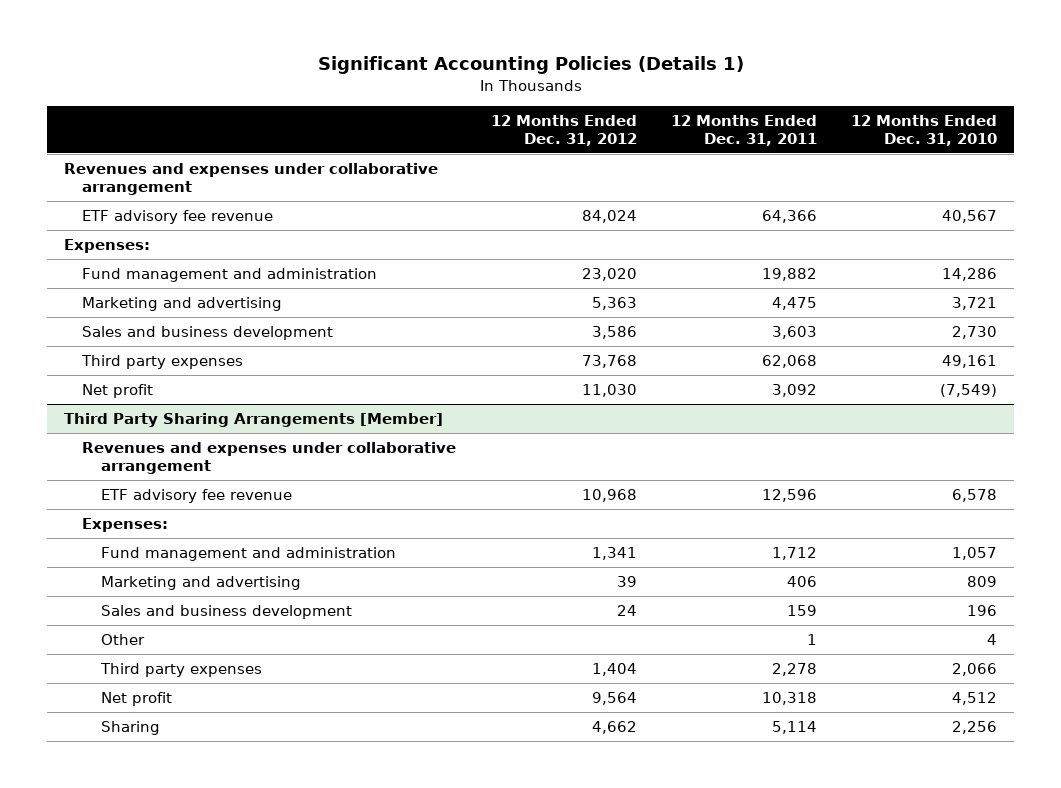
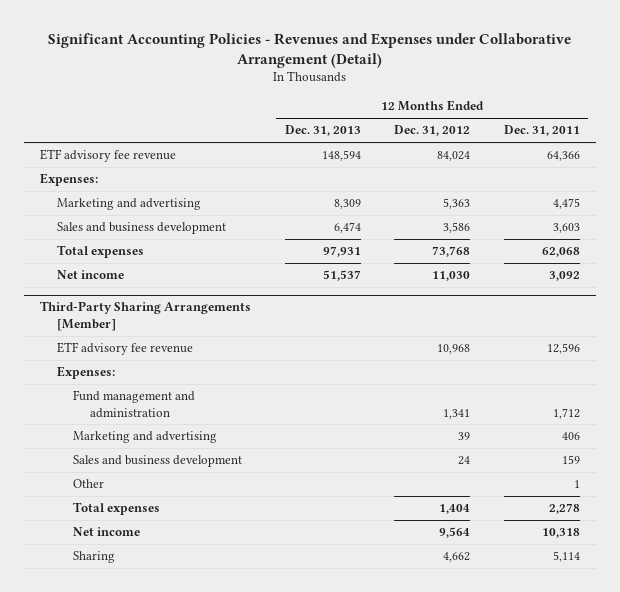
[317,56,744,75] Significant Accounting Policies (Details 1) -> [48,32,572,68] Significant Accounting Policies - Revenues and Expenses under Collaborative Arrangement (Detail)
[851,114,998,146] 12 Months Ended Dec. 31, 2010 -> none
none -> [284,125,361,137] Dec. 31, 2013
[64,162,439,195] Revenues and expenses under collaborative arrangement -> none
[82,267,378,282] Fund management and administration -> none
[82,441,457,474] Revenues and expenses under collaborative arrangement -> none
[81,354,244,369] Third party expenses -> [56,245,144,259] Total expenses
[82,383,154,398] Net profit -> [56,270,124,280] Net income
[64,412,444,427] Third Party Sharing Arrangements [Member] -> [40,301,252,331] Third-Party Sharing Arrangements [Member]
[99,662,262,677] Third party expenses -> [73,502,161,516] Total expenses
[100,691,172,706] Net profit -> [73,527,141,537] Net income

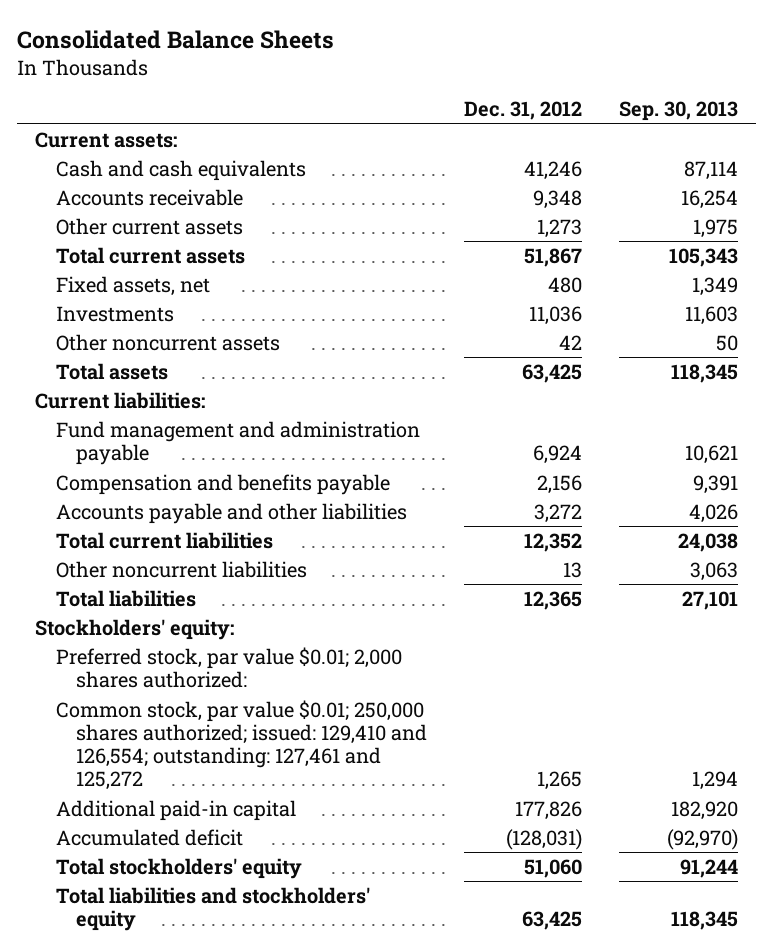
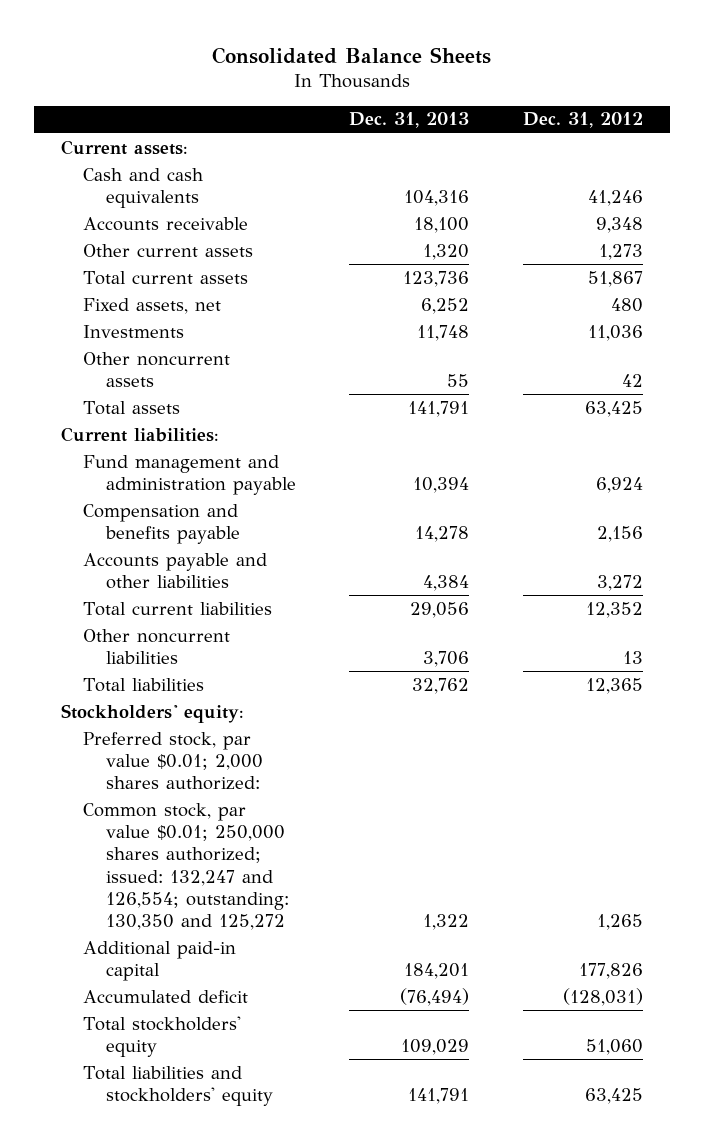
[618,101,738,122] Sep. 30, 2013 -> none
none -> [349,112,470,129] Dec. 31, 2013
[55,699,428,791] Common stock, par value $0.01; 250,000 shares authorized; issued: 129,410 and 126,554; outstanding: 127,461 and 125,272 -> [83,802,289,931] Common stock, par value $0.01; 250,000 shares authorized; issued: 132,247 and 126,554; outstanding: 130,350 and 125,272

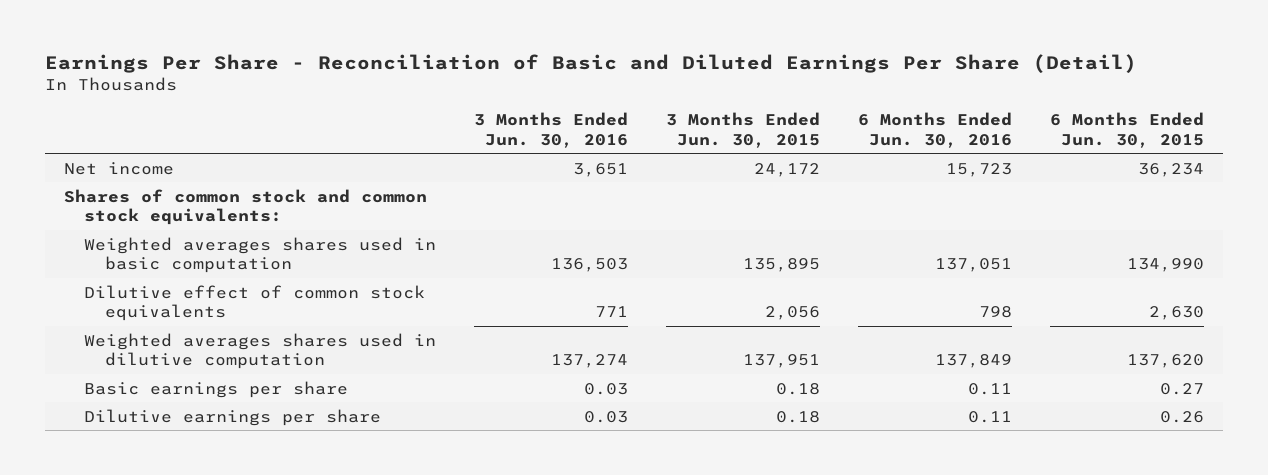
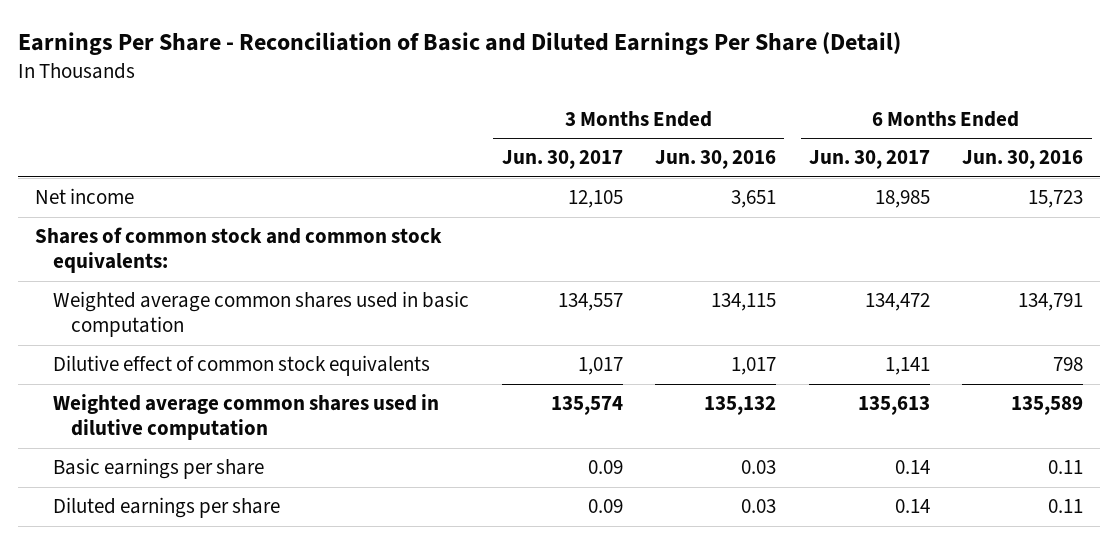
[666,111,821,148] 3 Months Ended Jun. 30, 2015 -> none
[1049,111,1204,148] 6 Months Ended Jun. 30, 2015 -> none
none -> [501,150,623,170] Jun. 30, 2017
none -> [808,150,930,170] Jun. 30, 2017
[84,236,437,274] Weighted averages shares used in basic computation -> [52,291,469,338] Weighted average common shares used in basic computation
[551,258,629,273] 136,503 -> [711,293,777,312] 134,115
[934,258,1012,273] 137,051 -> [1018,293,1084,312] 134,791
[595,306,629,318] 771 -> [731,357,777,376] 1,017
[84,332,437,370] Weighted averages shares used in dilutive computation -> [52,394,439,441] Weighted average common shares used in dilutive computation
[551,354,629,369] 137,274 -> [704,396,777,416] 135,132
[934,354,1012,369] 137,849 -> [1011,396,1084,416] 135,589
[84,408,382,426] Dilutive earnings per share -> [52,497,280,519] Diluted earnings per share

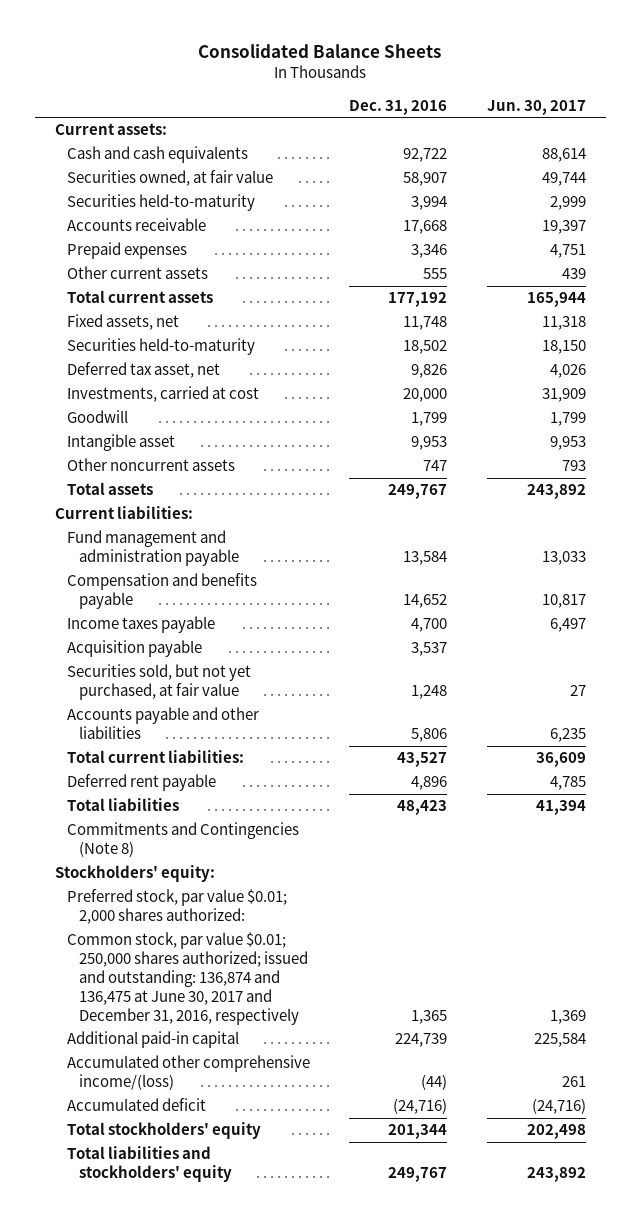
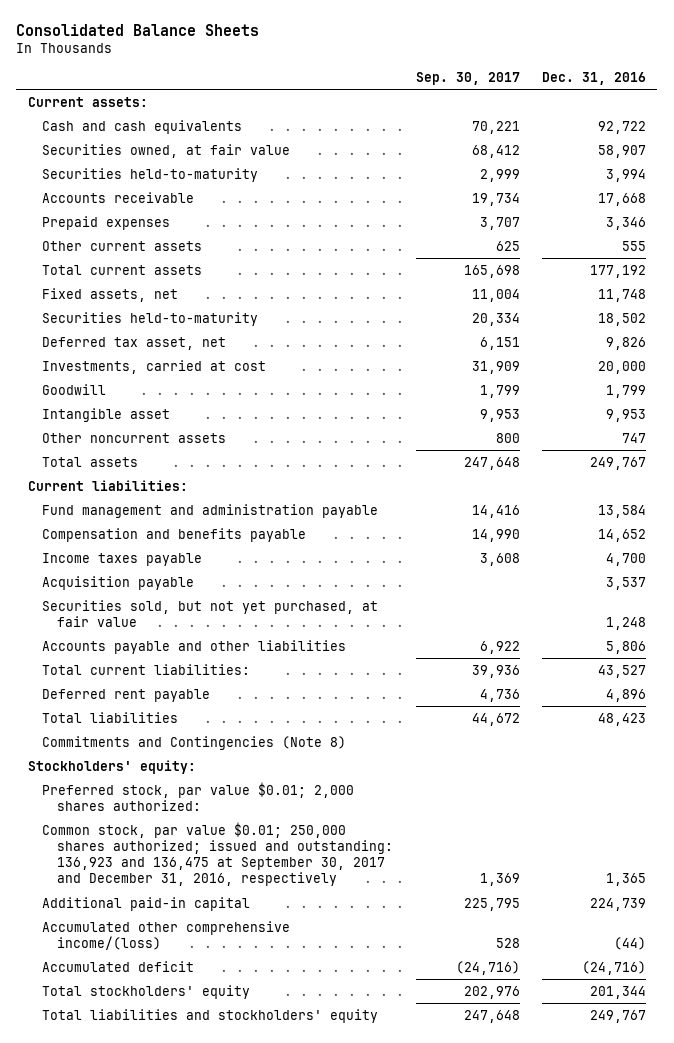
[486,99,586,115] Jun. 30, 2017 -> none
none -> [415,72,520,86] Sep. 30, 2017
[66,932,308,1025] Common stock, par value $0.01; 250,000 shares authorized; issued and outstanding: 136,874 and 136,475 at June 30, 2017 and December 31, 2016, respectively -> [42,821,394,887] Common stock, par value $0.01; 250,000 shares authorized; issued and outstanding: 136,923 and 136,475 at September 30, 2017 and December 31, 2016, respectively

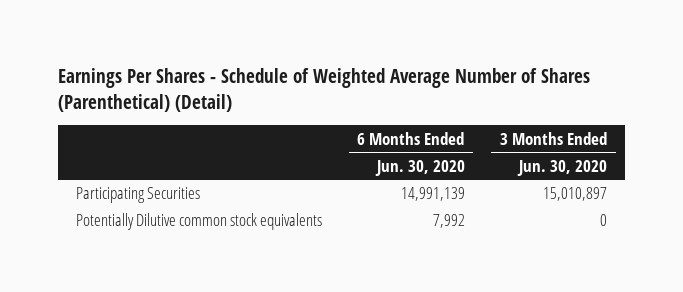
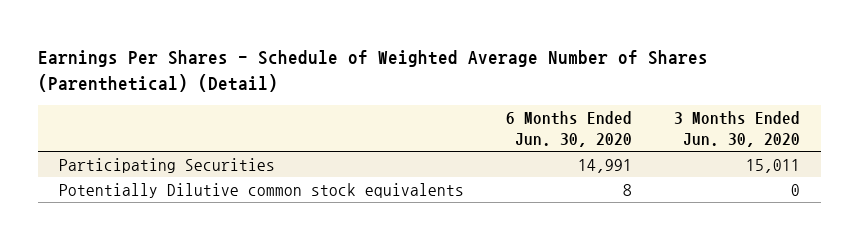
[400,187,465,202] 14,991,139 -> [577,158,632,173] 14,991
[543,187,608,202] 15,010,897 -> [746,158,801,173] 15,011
[432,214,465,229] 7,992 -> [622,183,632,196] 8

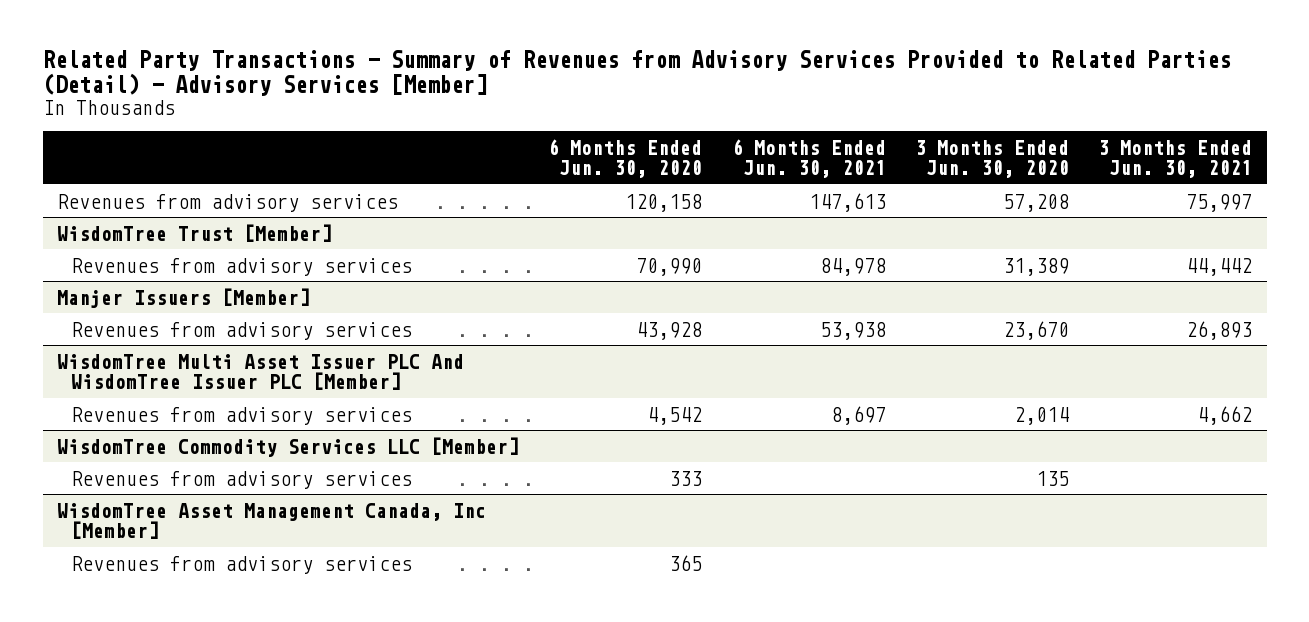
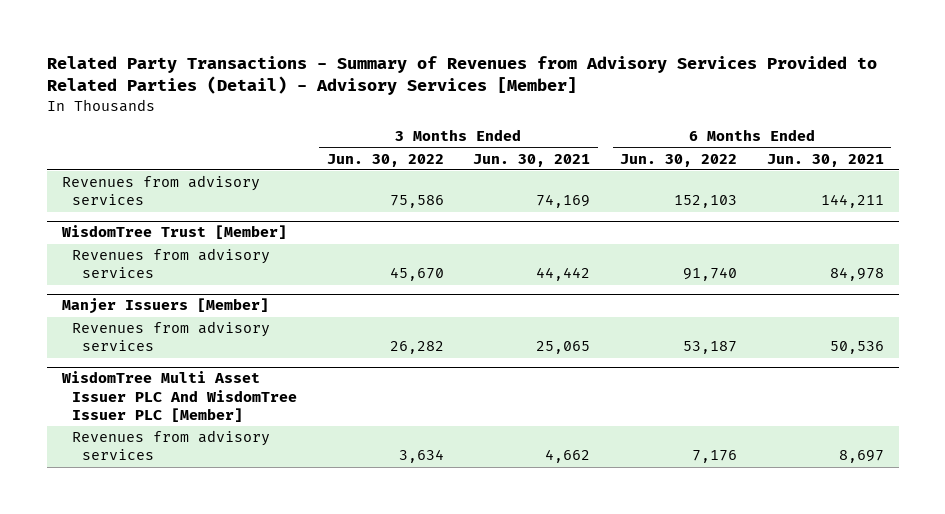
[548,138,703,179] 6 Months Ended Jun. 30, 2020 -> none
[914,139,1069,179] 3 Months Ended Jun. 30, 2020 -> none
none -> [326,153,444,167] Jun. 30, 2022
none -> [620,153,738,167] Jun. 30, 2022
[808,192,886,212] 147,613 -> [820,194,884,209] 144,211
[1185,193,1252,212] 75,997 -> [536,194,591,209] 74,169
[819,321,886,340] 53,938 -> [829,341,884,355] 50,536
[1185,320,1252,340] 26,893 -> [536,341,591,355] 25,065
[57,436,520,457] WisdomTree Commodity Services LLC [Member] -> none
[70,470,412,489] Revenues from advisory services -> none
[57,502,487,540] WisdomTree Asset Management Canada, Inc [Member] -> none
[70,555,412,574] Revenues from advisory services -> none

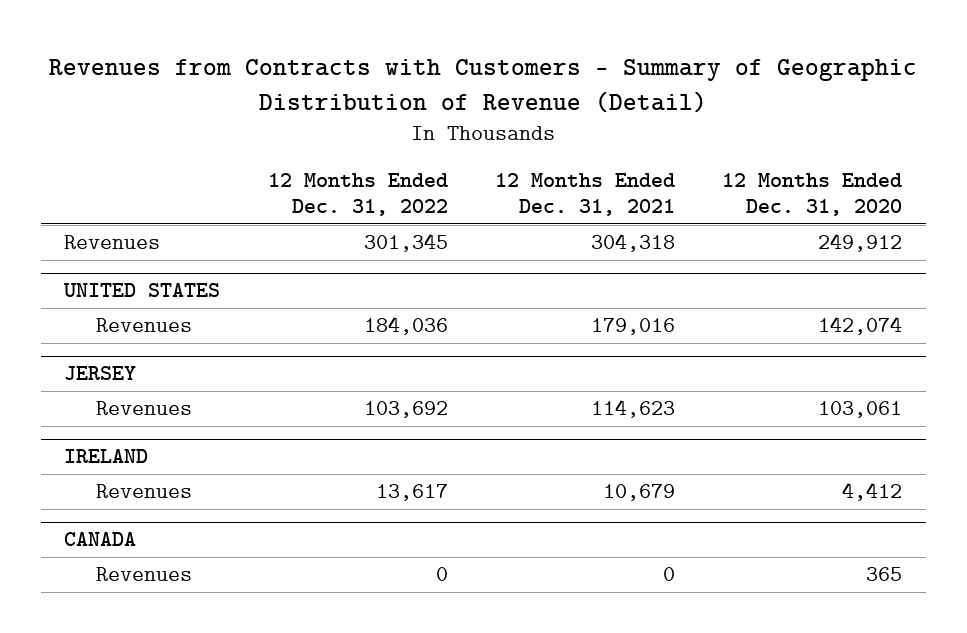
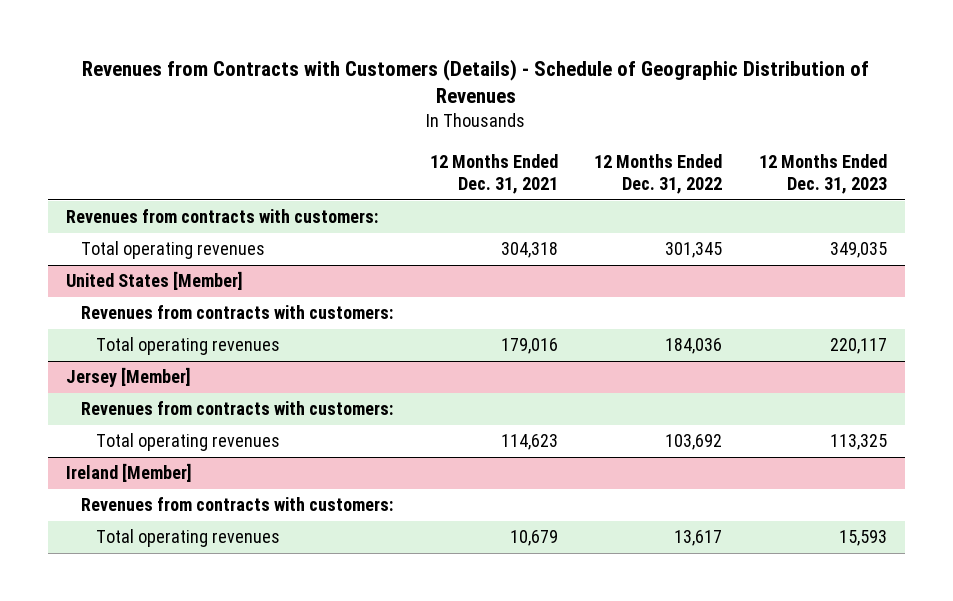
[49,59,918,114] Revenues from Contracts with Customers - Summary of Geographic Distribution of Revenue (Detail) -> [82,58,870,104] Revenues from Contracts with Customers (Details) - Schedule of Geographic Distribution of Revenues
[722,172,903,217] 12 Months Ended Dec. 31, 2020 -> none
none -> [758,153,887,194] 12 Months Ended Dec. 31, 2023
[64,532,137,547] CANADA -> none
[96,567,193,582] Revenues -> none
none -> [66,209,379,224] Revenues from contracts with customers:
[64,235,161,250] Revenues -> [81,241,266,260] Total operating revenues
[63,283,221,298] UNITED STATES -> [66,271,244,291] United States [Member]
none -> [81,305,394,320] Revenues from contracts with customers:
[96,318,193,333] Revenues -> [96,337,281,356] Total operating revenues
[64,366,137,381] JERSEY -> [66,367,192,388] Jersey [Member]
none -> [81,401,394,416] Revenues from contracts with customers:
[96,401,193,416] Revenues -> [96,433,281,452] Total operating revenues
[64,449,149,464] IRELAND -> [66,463,193,483] Ireland [Member]
none -> [81,497,394,512] Revenues from contracts with customers:
[96,484,193,499] Revenues -> [96,529,281,548] Total operating revenues

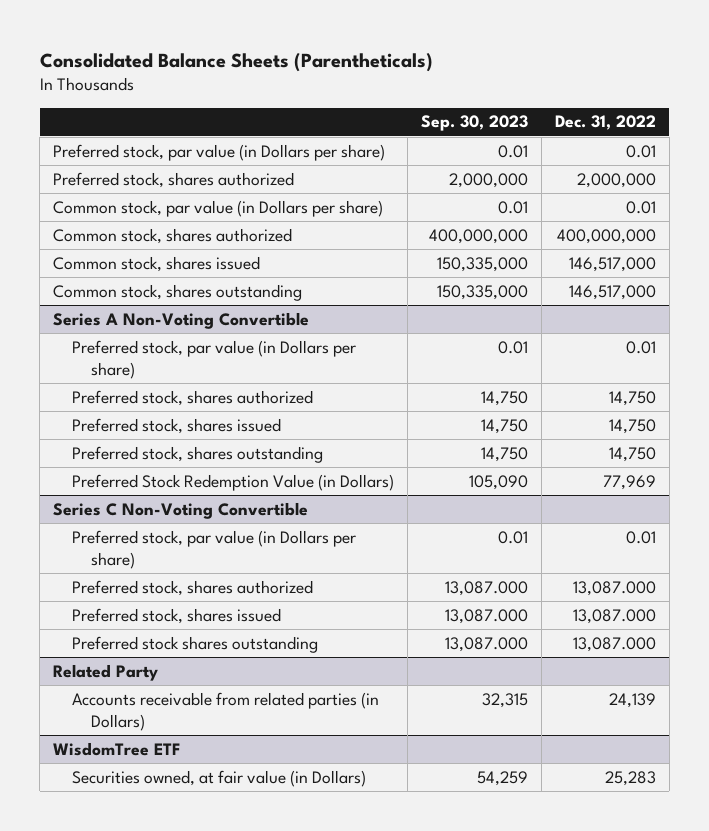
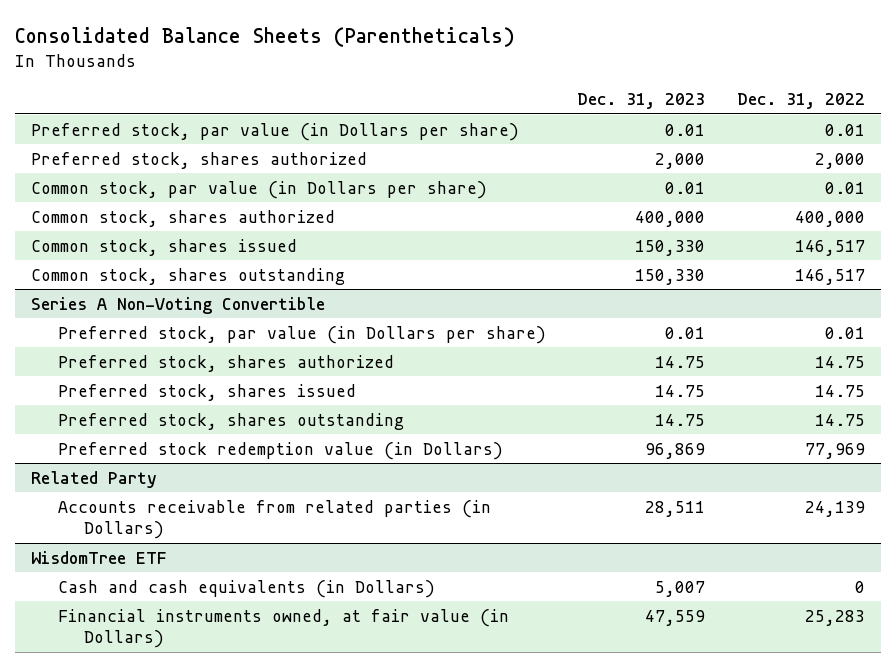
[421,115,529,132] Sep. 30, 2023 -> none
none -> [577,93,706,110] Dec. 31, 2023
[576,172,656,188] 2,000,000 -> [814,152,865,169] 2,000
[556,228,656,244] 400,000,000 -> [794,210,865,227] 400,000
[568,256,656,272] 146,517,000 -> [794,239,865,256] 146,517
[568,284,656,300] 146,517,000 -> [794,268,865,285] 146,517
[53,501,309,519] Series C Non-Voting Convertible -> none
[72,529,357,569] Preferred stock, par value (in Dollars per share) -> none
[72,579,314,596] Preferred stock, shares authorized -> none
[72,607,282,624] Preferred stock, shares issued -> none
[72,635,319,653] Preferred stock shares outstanding -> none
[608,390,656,406] 14,750 -> [814,355,865,368] 14.75
[608,418,656,434] 14,750 -> [814,384,865,397] 14.75
[608,446,656,462] 14,750 -> [814,413,865,426] 14.75
[72,473,395,491] Preferred Stock Redemption Value (in Dollars) -> [57,441,503,460] Preferred stock redemption value (in Dollars)
none -> [57,579,435,598] Cash and cash equivalents (in Dollars)
[72,769,367,787] Securities owned, at fair value (in Dollars) -> [57,608,509,649] Financial instruments owned, at fair value (in Dollars)

